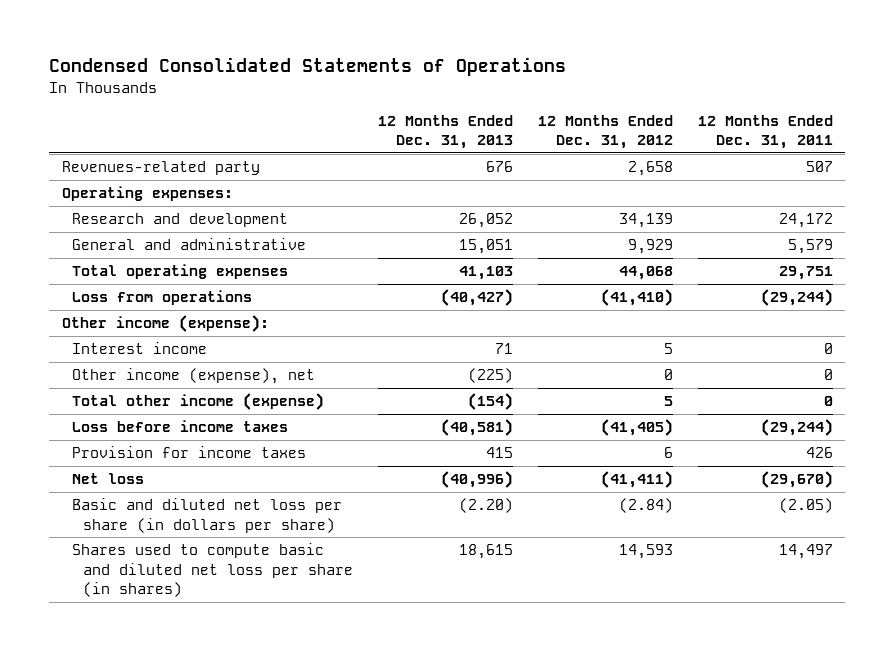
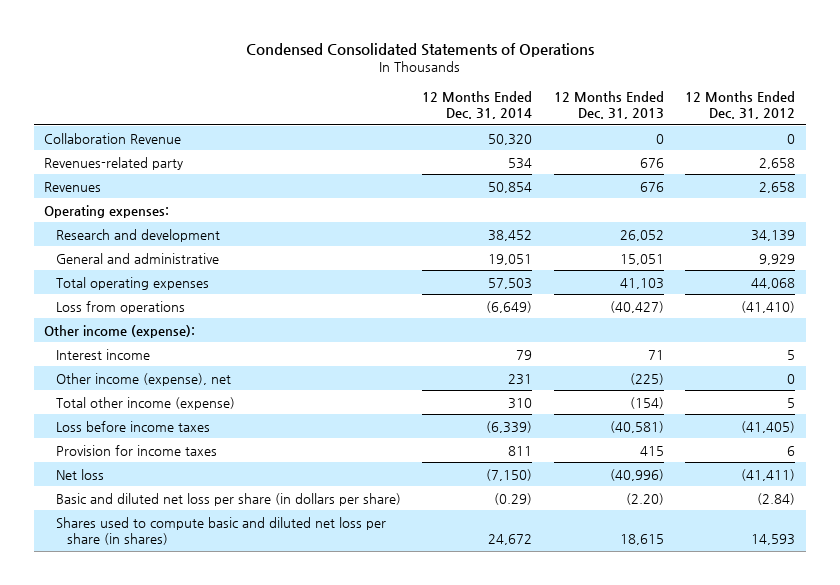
[697,114,833,150] 12 Months Ended Dec. 31, 2011 -> none
none -> [422,90,533,120] 12 Months Ended Dec. 31, 2014
none -> [44,132,182,144] Collaboration Revenue
none -> [44,181,102,192] Revenues

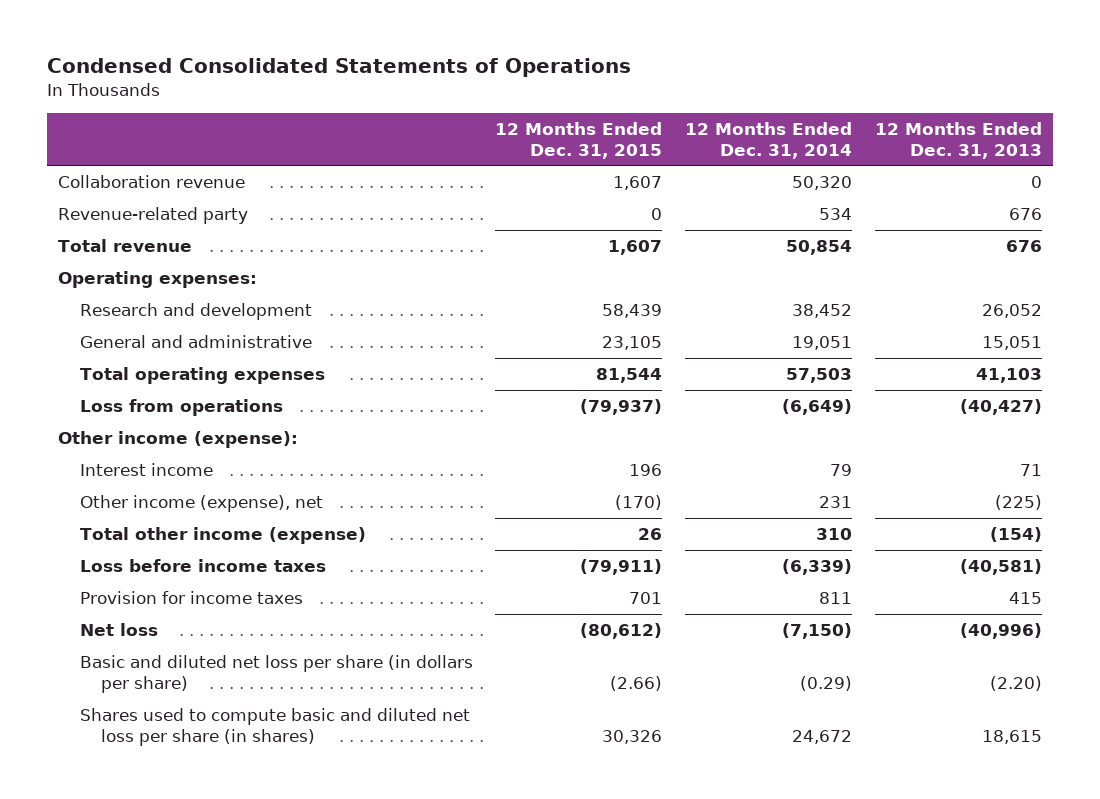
[685,90,796,120] 12 Months Ended Dec. 31, 2012 -> none
none -> [495,121,663,159] 12 Months Ended Dec. 31, 2015
[44,132,182,144] Collaboration Revenue -> [58,175,246,189] Collaboration revenue
[44,156,184,170] Revenues-related party -> [58,207,249,225] Revenue-related party
[44,181,102,192] Revenues -> [58,239,193,253] Total revenue

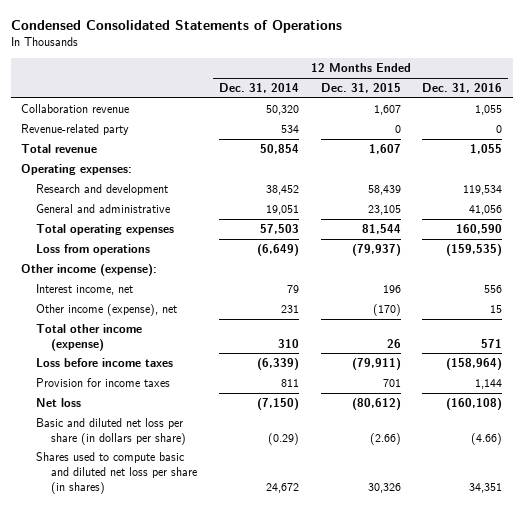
[874,121,1042,159] 12 Months Ended Dec. 31, 2013 -> none
none -> [422,83,503,94] Dec. 31, 2016
[79,463,213,477] Interest income -> [36,284,134,296] Interest income, net

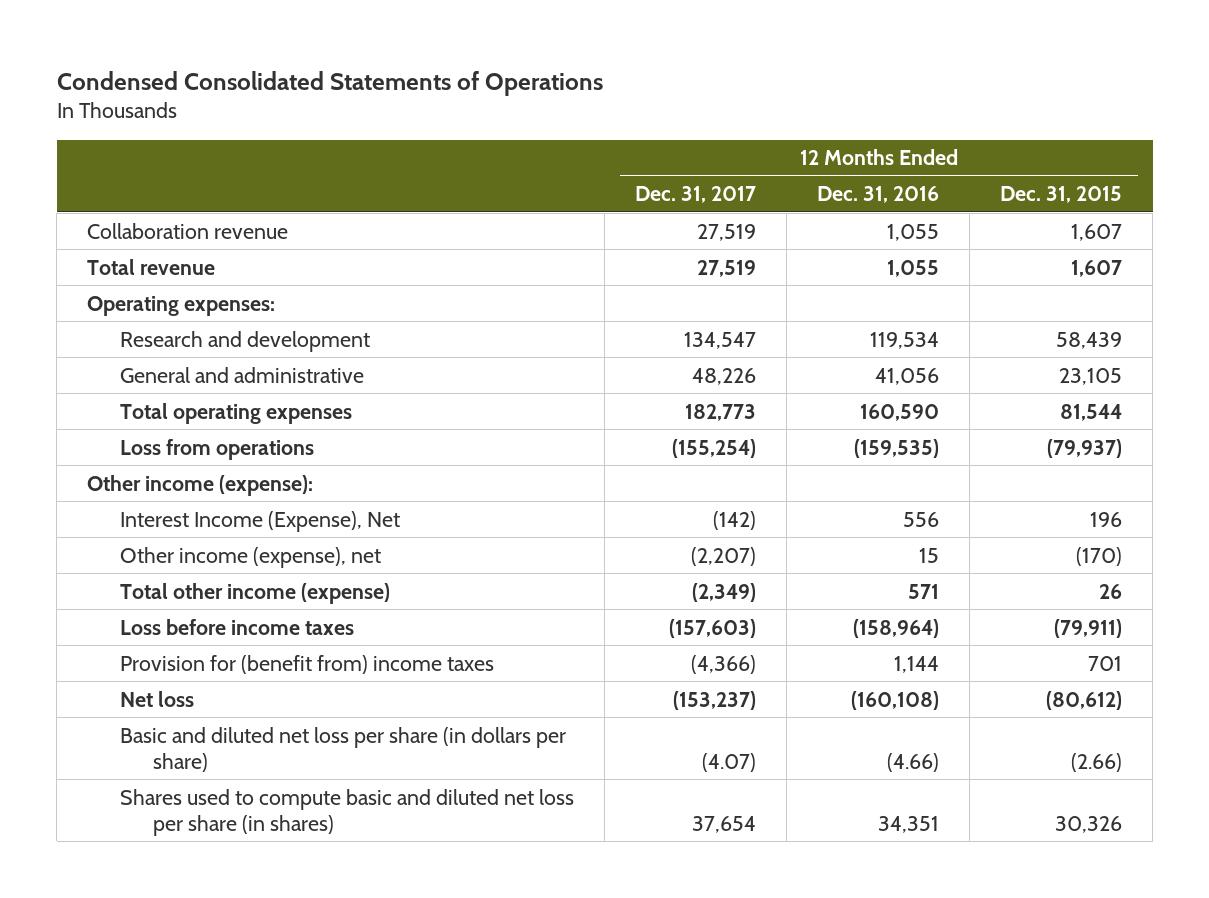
[218,83,299,94] Dec. 31, 2014 -> none
none -> [635,186,757,204] Dec. 31, 2017
[21,124,130,136] Revenue-related party -> none
[36,284,134,296] Interest income, net -> [120,510,401,532] Interest Income (Expense), Net
[36,378,171,388] Provision for income taxes -> [120,654,495,674] Provision for (benefit from) income taxes

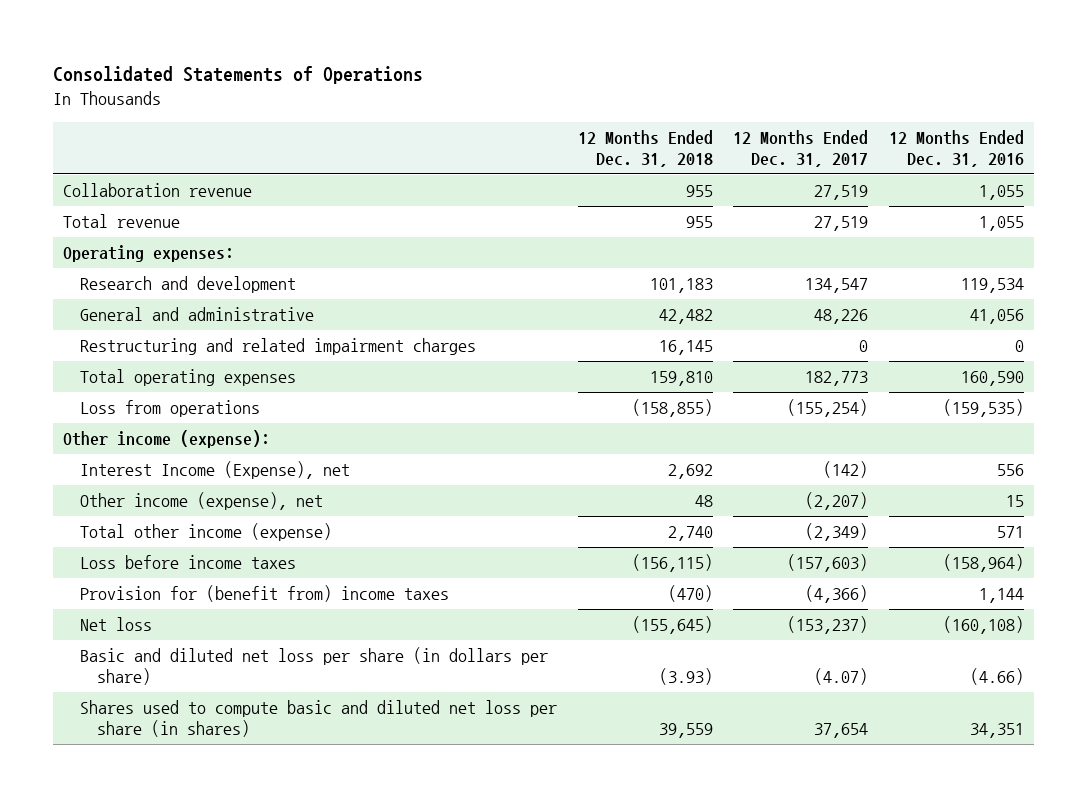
[56,70,603,96] Condensed Consolidated Statements of Operations -> [53,66,424,85] Consolidated Statements of Operations
[1000,186,1123,204] Dec. 31, 2015 -> none
none -> [577,130,713,167] 12 Months Ended Dec. 31, 2018
none -> [80,338,477,356] Restructuring and related impairment charges
[120,510,401,532] Interest Income (Expense), Net -> [80,461,351,480] Interest Income (Expense), net

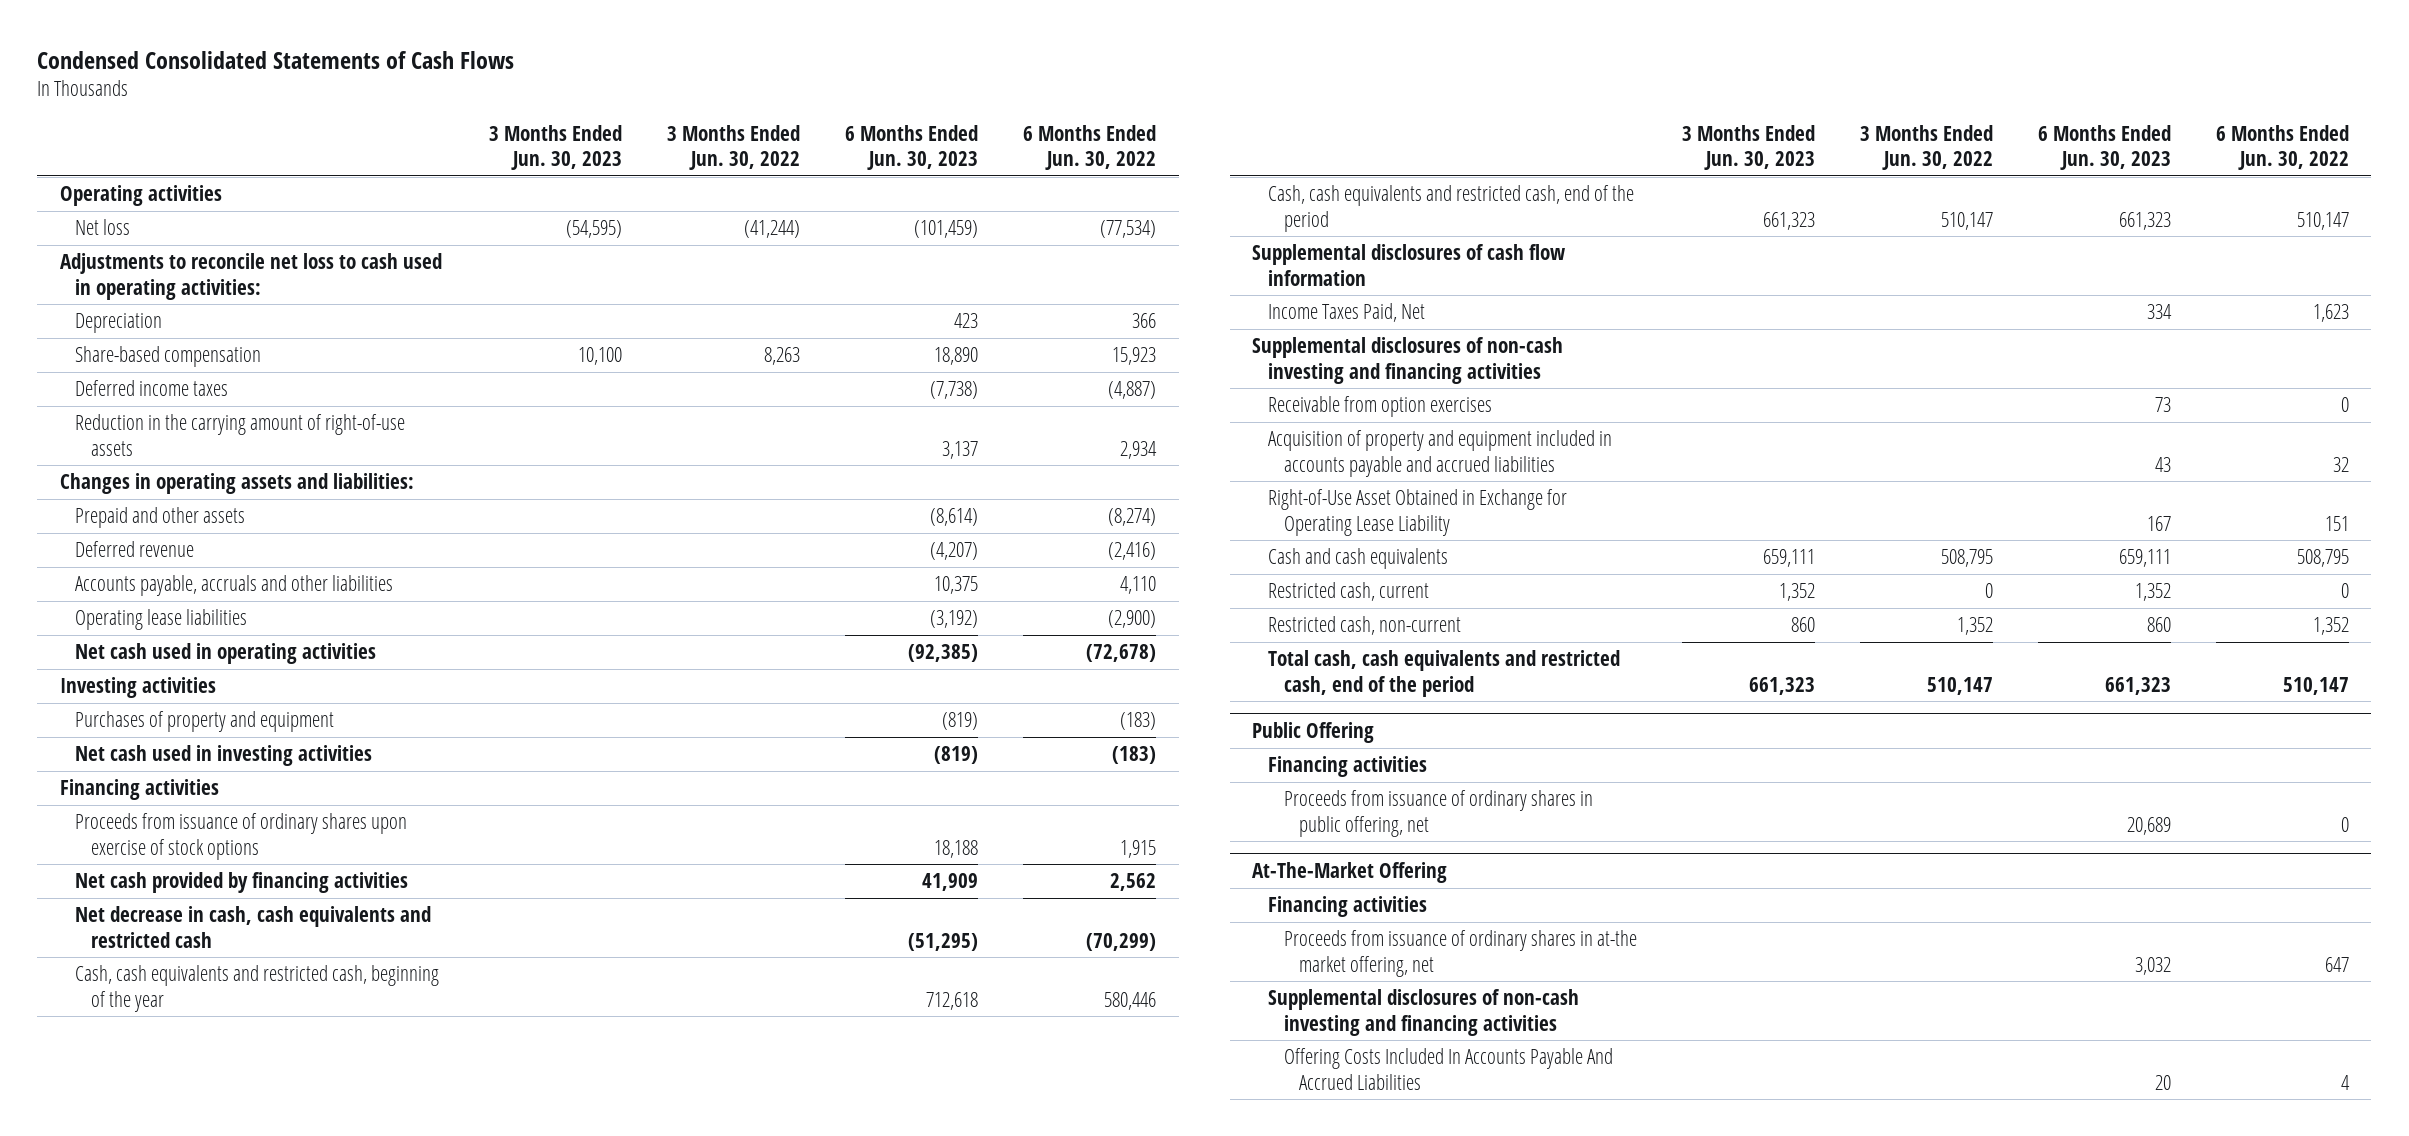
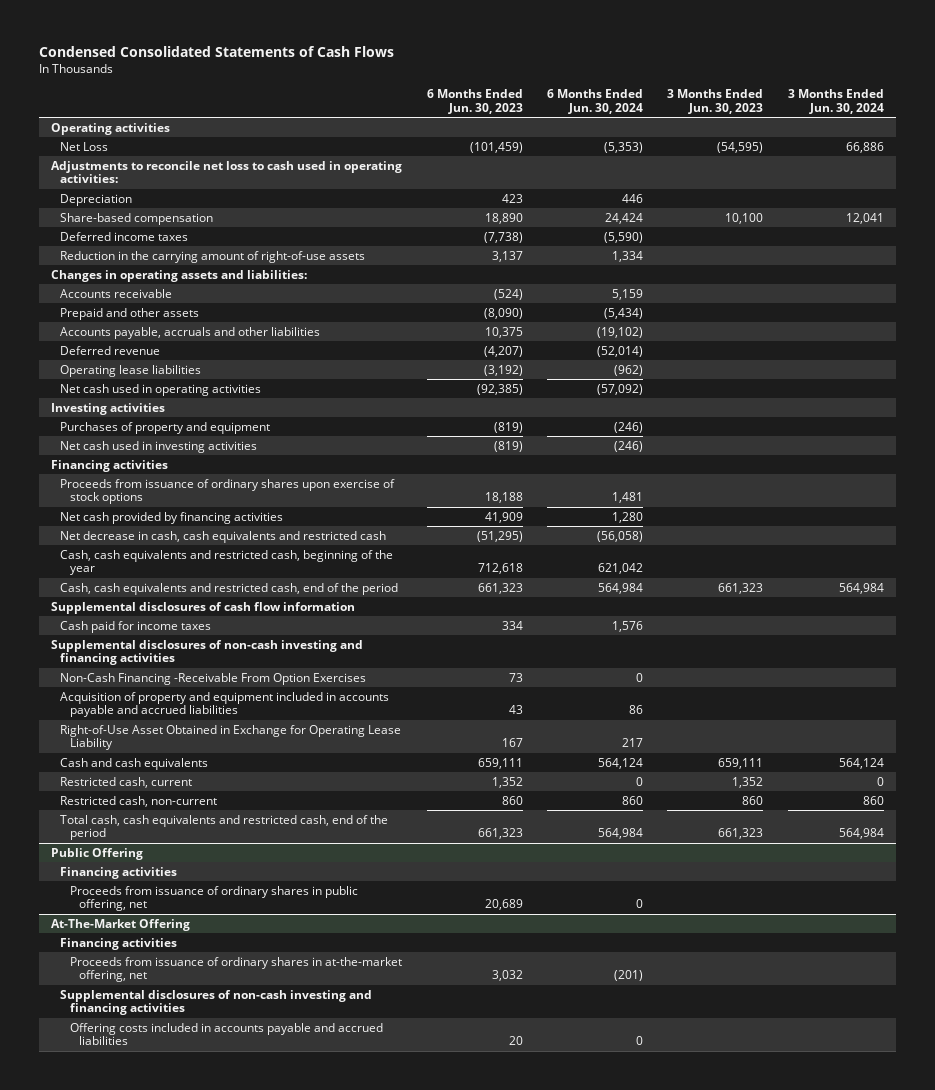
[667,124,801,171] 3 Months Ended Jun. 30, 2022 -> none
[1023,124,1157,171] 6 Months Ended Jun. 30, 2022 -> none
none -> [546,88,643,114] 6 Months Ended Jun. 30, 2024
none -> [787,88,884,114] 3 Months Ended Jun. 30, 2024
[75,219,131,236] Net loss -> [60,141,109,151] Net Loss
none -> [60,288,173,298] Accounts receivable
[930,508,979,527] (8,614) -> [483,307,523,319] (8,090)
[75,541,195,558] Deferred revenue -> [60,345,161,355] Deferred revenue
[1267,303,1425,323] Income Taxes Paid, Net -> [60,620,212,633] Cash paid for income taxes
[1267,396,1492,418] Receivable from option exercises -> [60,672,367,685] Non-Cash Financing -Receivable From Option Exercises
[1283,930,1637,977] Proceeds from issuance of ordinary shares in at-the market offering, net -> [69,956,402,983] Proceeds from issuance of ordinary shares in at-the-market offering, net
[1283,1048,1613,1090] Offering Costs Included In Accounts Payable And Accrued Liabilities -> [69,1022,383,1046] Offering costs included in accounts payable and accrued liabilities

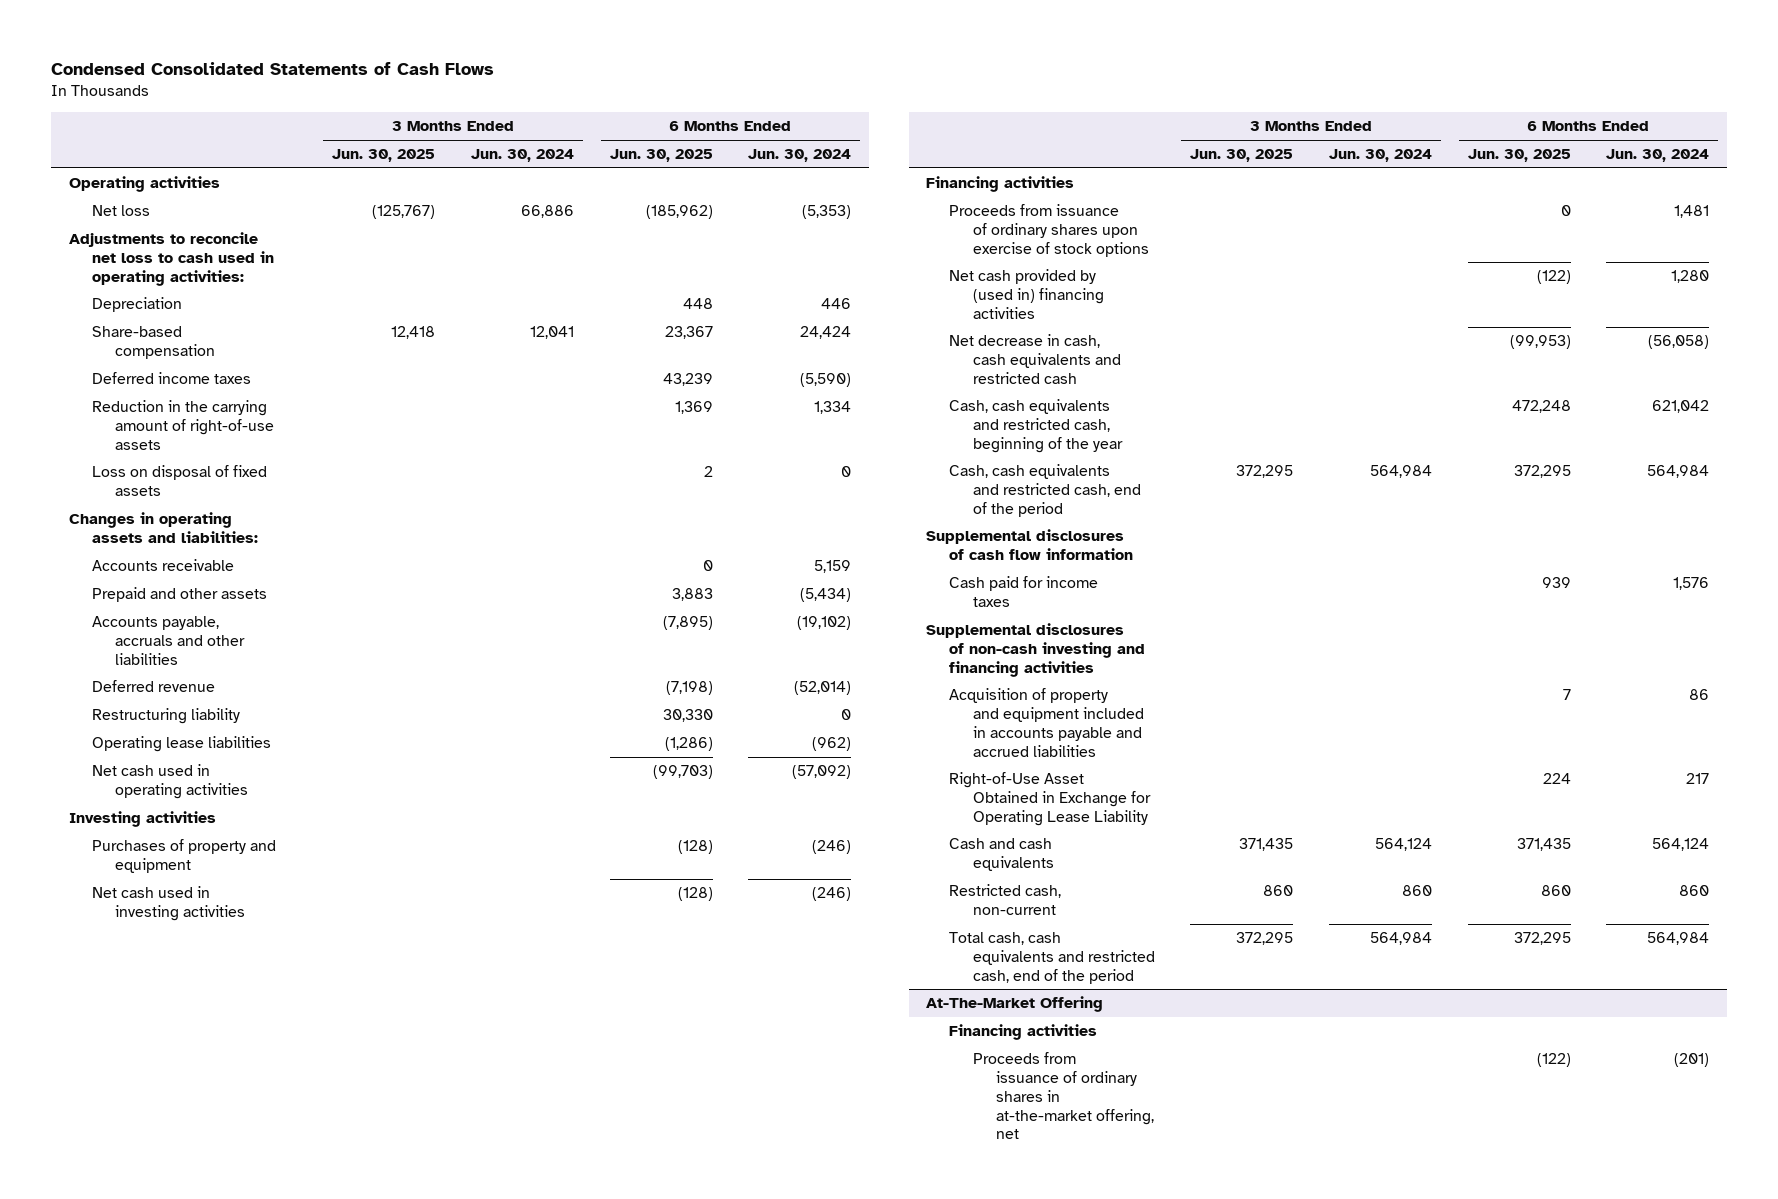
[426,88,523,114] 6 Months Ended Jun. 30, 2023 -> none
[667,88,764,114] 3 Months Ended Jun. 30, 2023 -> none
none -> [332,149,436,163] Jun. 30, 2025
none -> [609,149,713,163] Jun. 30, 2025
[60,141,109,151] Net Loss -> [91,205,150,217] Net loss
none -> [91,465,267,497] Loss on disposal of fixed assets
none -> [91,708,240,725] Restructuring liability
[60,511,284,524] Net cash provided by financing activities -> [949,269,1104,319] Net cash provided by (used in) financing activities
[60,672,367,685] Non-Cash Financing -Receivable From Option Exercises -> none
[60,776,193,788] Restricted cash, current -> none
[51,847,144,860] Public Offering -> none
[60,866,178,879] Financing activities -> none
[69,885,358,912] Proceeds from issuance of ordinary shares in public offering, net -> none
[60,989,373,1016] Supplemental disclosures of non-cash investing and financing activities -> none
[69,1022,383,1046] Offering costs included in accounts payable and accrued liabilities -> none

